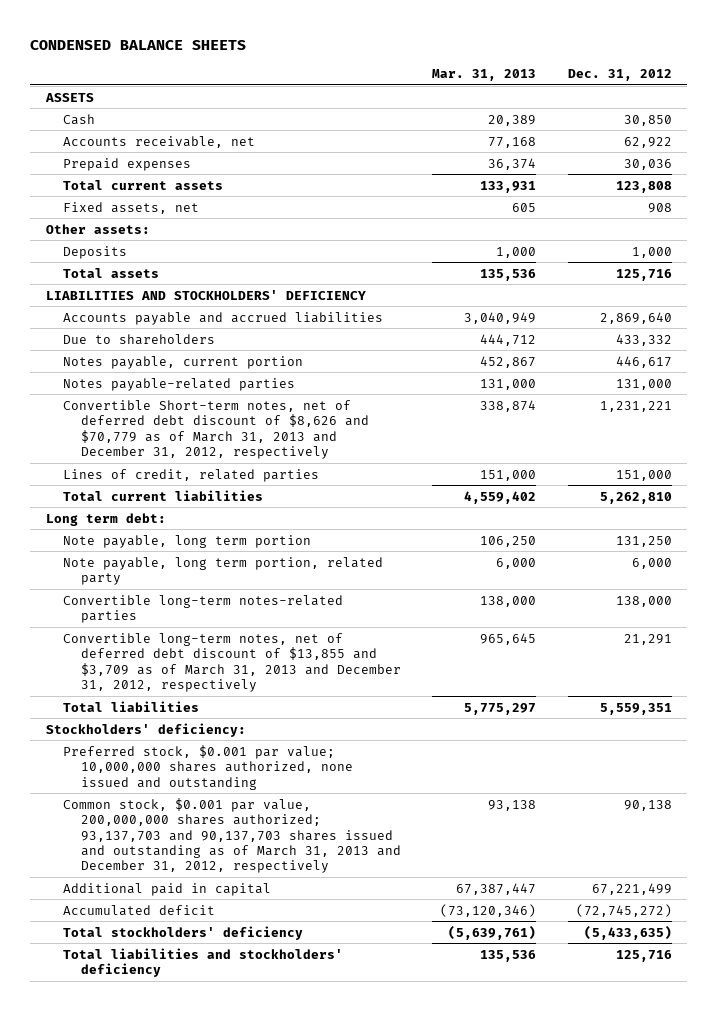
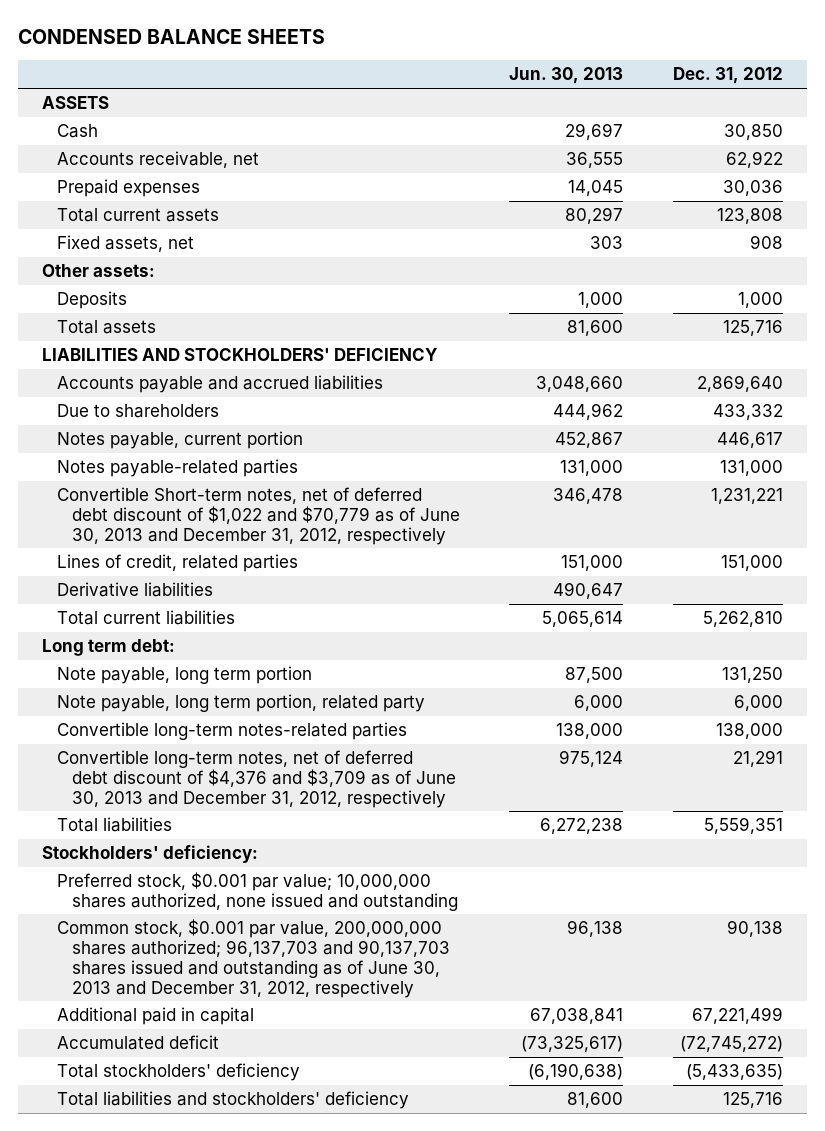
[432,68,537,81] Mar. 31, 2013 -> none
none -> [509,67,624,85] Jun. 30, 2013
[63,399,370,460] Convertible Short-term notes, net of deferred debt discount of $8,626 and $70,779 as of March 31, 2013 and December 31, 2012, respectively -> [57,486,460,545] Convertible Short-term notes, net of deferred debt discount of $1,022 and $70,779 as of June 30, 2013 and December 31, 2012, respectively
none -> [57,581,214,597] Derivative liabilities
[63,632,402,693] Convertible long-term notes, net of deferred debt discount of $13,855 and $3,709 as of March 31, 2013 and December 31, 2012, respectively -> [57,749,456,808] Convertible long-term notes, net of deferred debt discount of $4,376 and $3,709 as of June 30, 2013 and December 31, 2012, respectively
[63,797,402,874] Common stock, $0.001 par value, 200,000,000 shares authorized; 93,137,703 and 90,137,703 shares issued and outstanding as of March 31, 2013 and December 31, 2012, respectively -> [57,918,450,998] Common stock, $0.001 par value, 200,000,000 shares authorized; 96,137,703 and 90,137,703 shares issued and outstanding as of June 30, 2013 and December 31, 2012, respectively

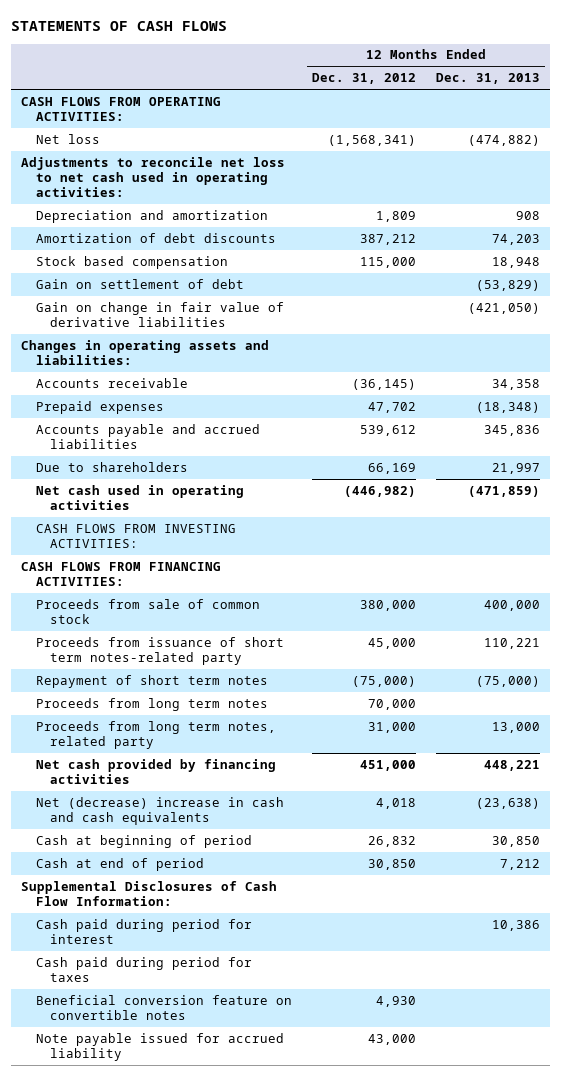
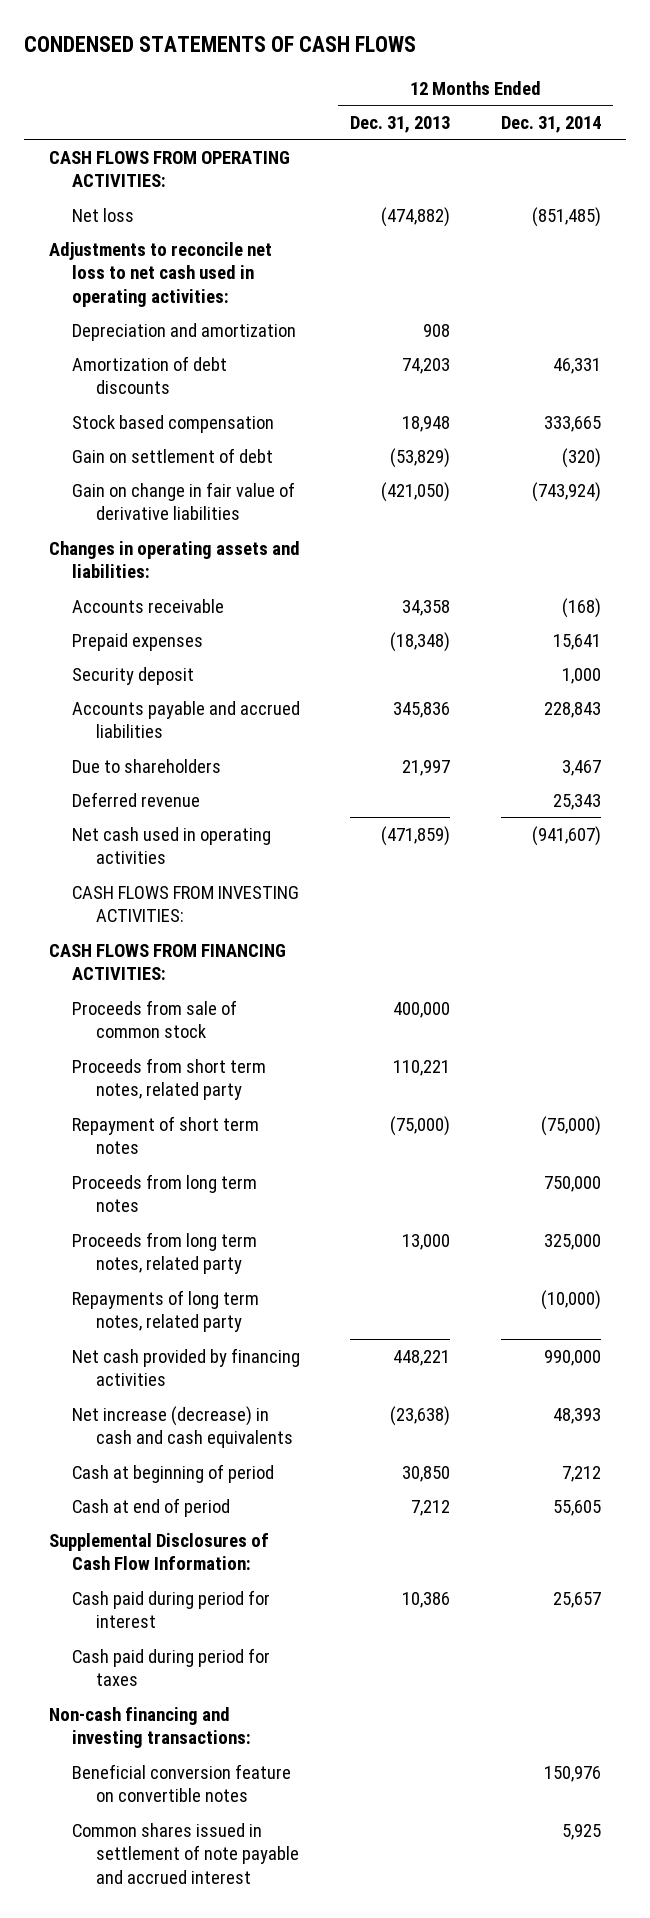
[11,20,228,31] STATEMENTS OF CASH FLOWS -> [23,36,416,53] CONDENSED STATEMENTS OF CASH FLOWS
[311,73,416,85] Dec. 31, 2012 -> none
none -> [500,115,601,133] Dec. 31, 2014
none -> [72,666,195,685] Security deposit
none -> [72,791,201,807] Deferred revenue
[35,636,284,665] Proceeds from issuance of short term notes-related party -> [72,1057,267,1101] Proceeds from short term notes, related party
none -> [72,1289,260,1333] Repayments of long term notes, related party
[35,796,284,825] Net (decrease) increase in cash and cash equivalents -> [72,1405,293,1449] Net increase (decrease) in cash and cash equivalents
none -> [48,1706,252,1749] Non-cash financing and investing transactions:
[35,1032,284,1061] Note payable issued for accrued liability -> none
none -> [72,1822,299,1884] Common shares issued in settlement of note payable and accrued interest

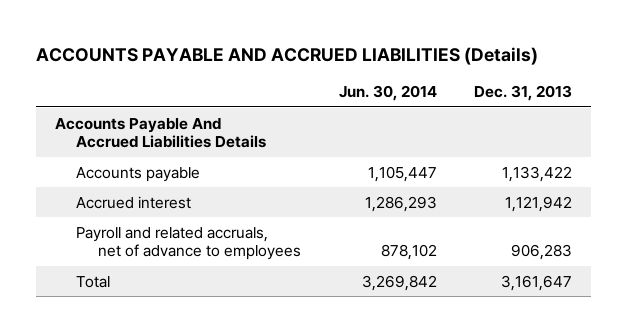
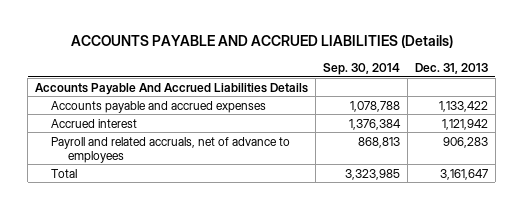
[338,85,437,102] Jun. 30, 2014 -> none
none -> [323,62,401,75] Sep. 30, 2014
[76,166,201,182] Accounts payable -> [51,100,267,113] Accounts payable and accrued expenses

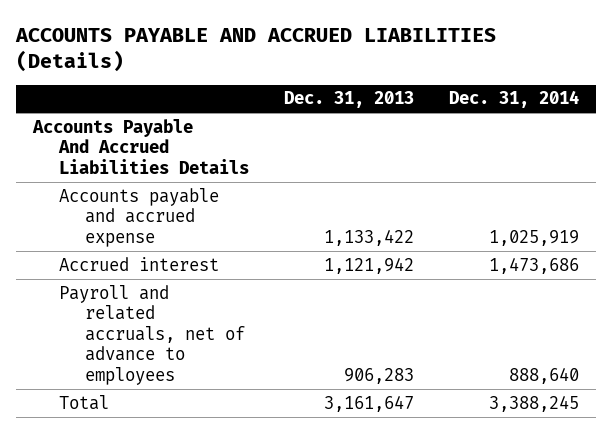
[323,62,401,75] Sep. 30, 2014 -> none
none -> [448,90,579,109] Dec. 31, 2014
[51,100,267,113] Accounts payable and accrued expenses -> [58,187,219,247] Accounts payable and accrued expense

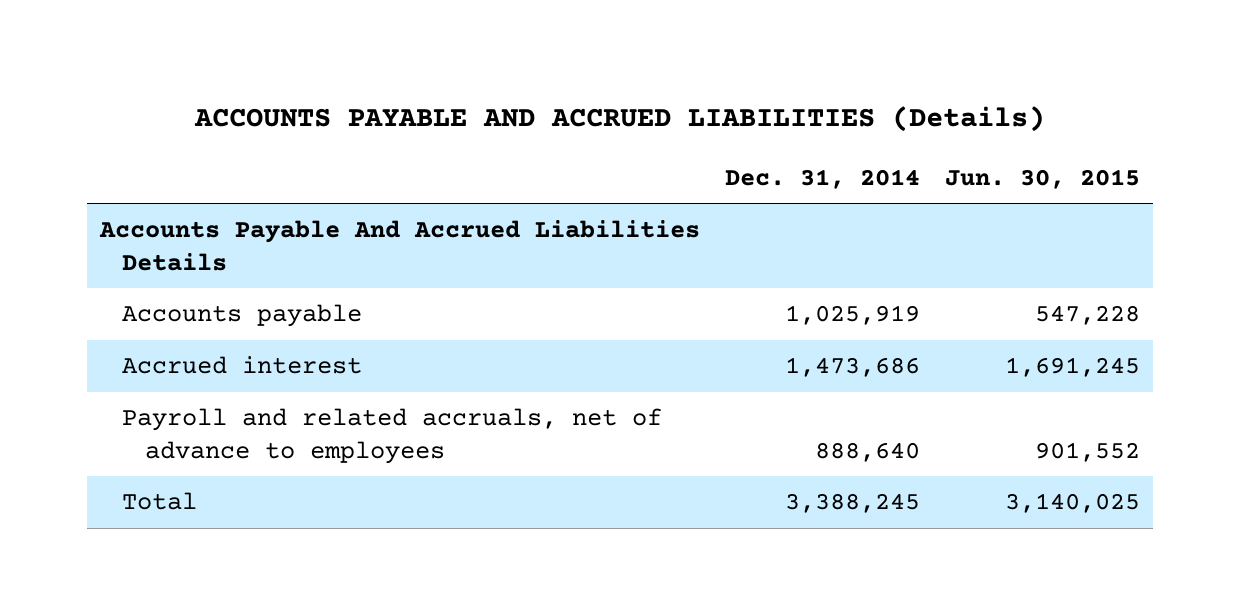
[283,91,414,109] Dec. 31, 2013 -> none
none -> [945,168,1141,189] Jun. 30, 2015
[58,187,219,247] Accounts payable and accrued expense -> [122,304,363,328] Accounts payable

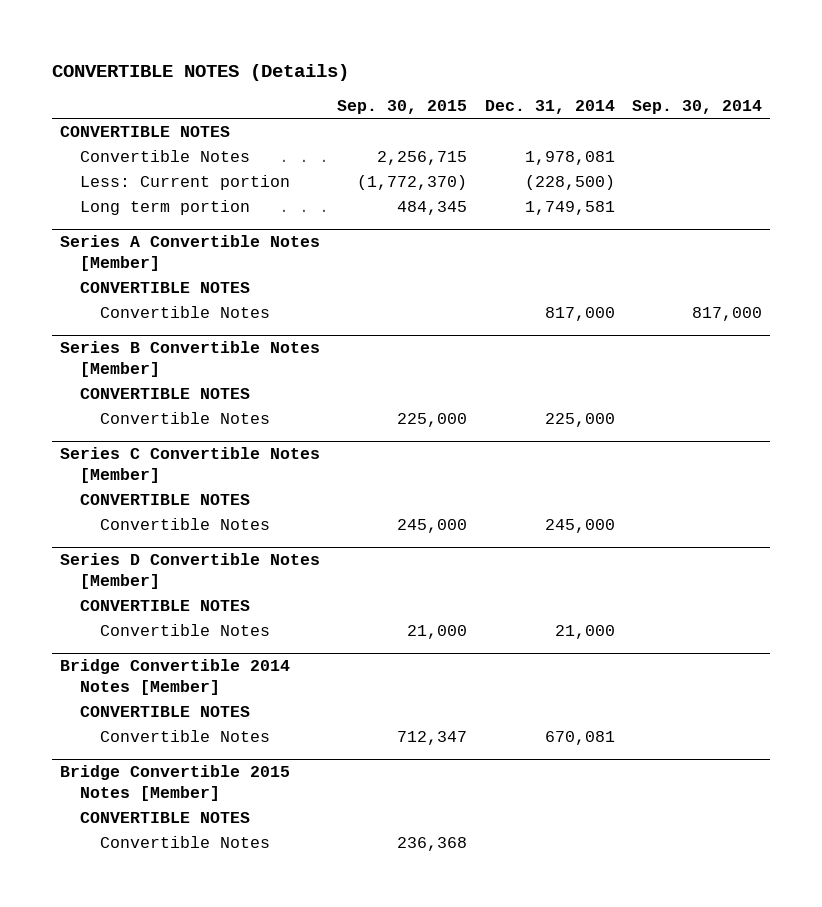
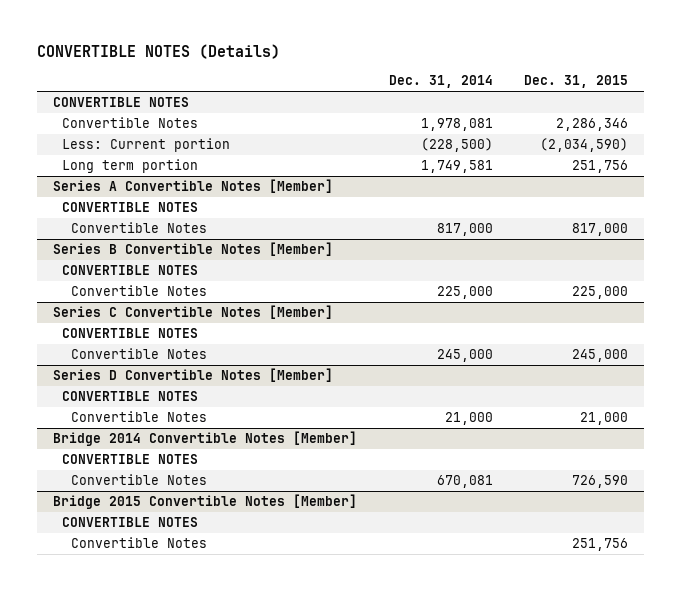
[337,100,468,115] Sep. 30, 2015 -> none
[631,100,762,115] Sep. 30, 2014 -> none
none -> [524,75,629,89] Dec. 31, 2015
[60,659,291,695] Bridge Convertible 2014 Notes [Member] -> [53,431,358,447] Bridge 2014 Convertible Notes [Member]
[60,765,291,801] Bridge Convertible 2015 Notes [Member] -> [53,494,358,510] Bridge 2015 Convertible Notes [Member]

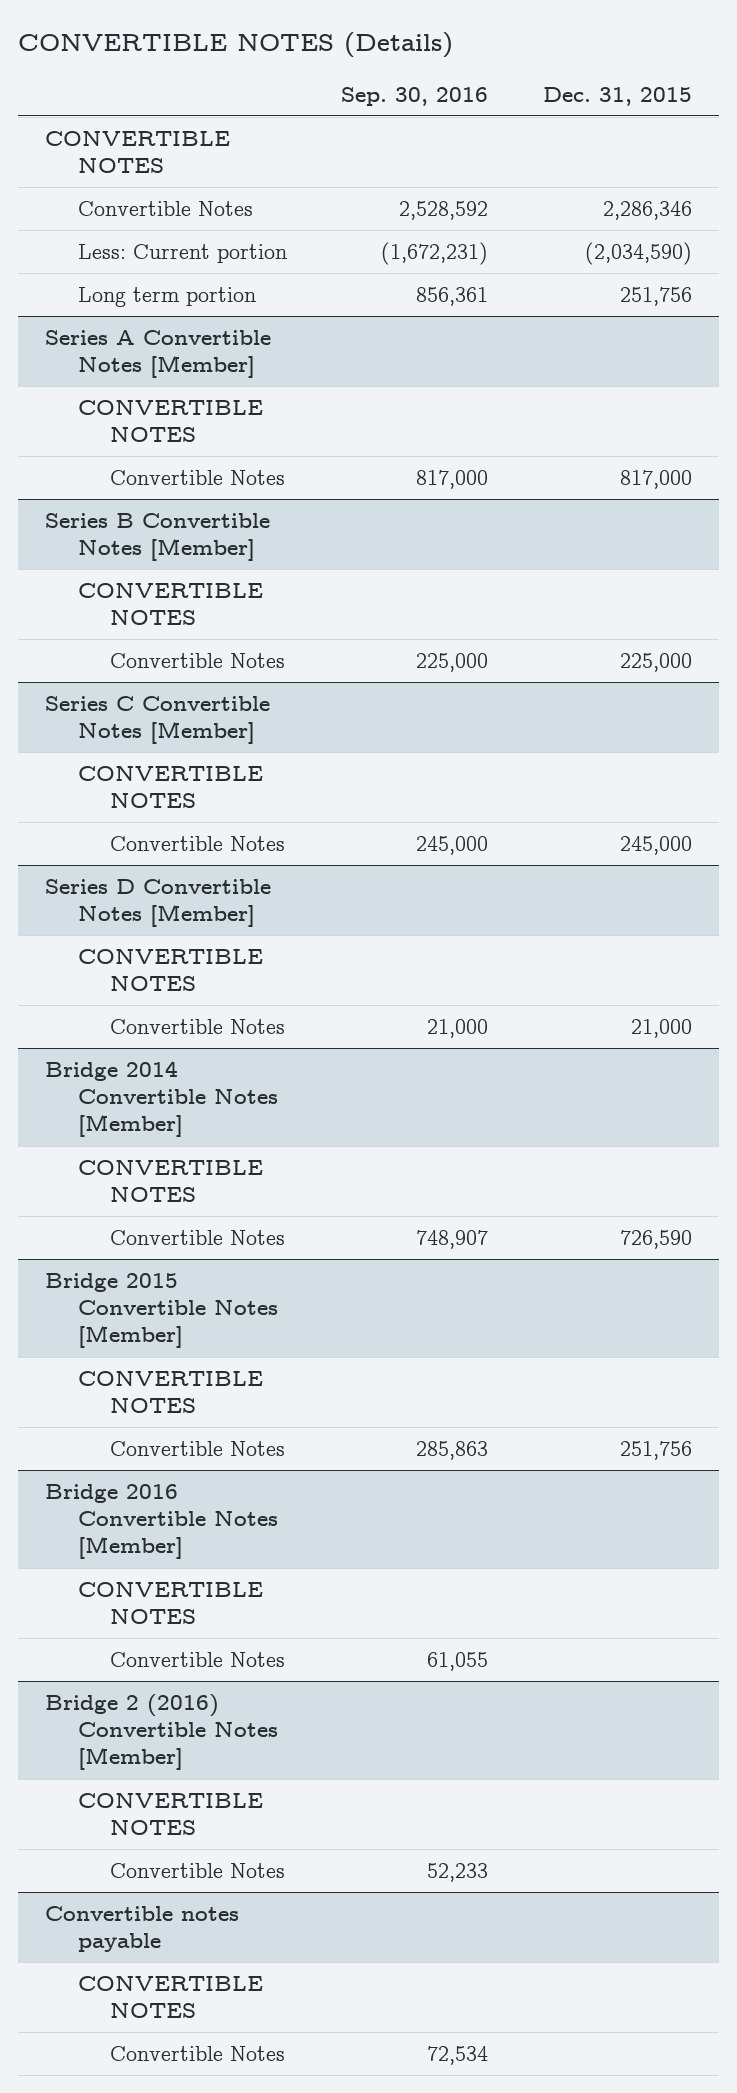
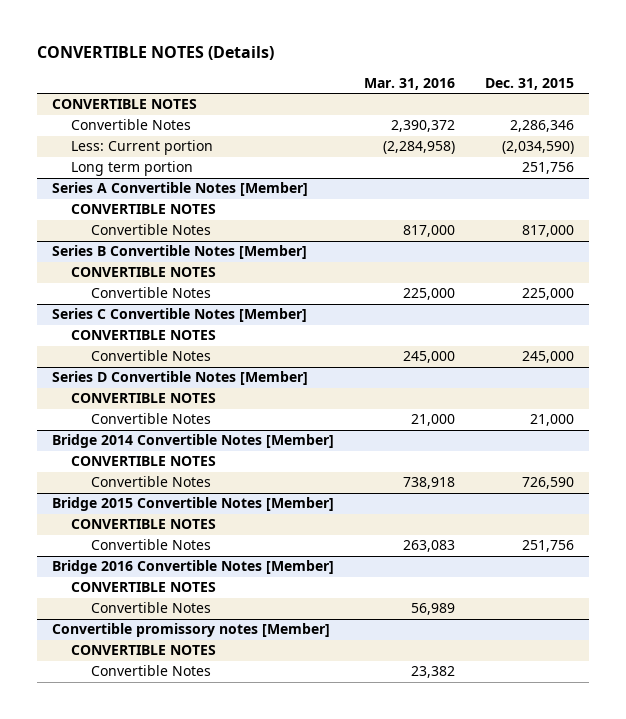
[341,86,489,106] Sep. 30, 2016 -> none
none -> [363,77,455,90] Mar. 31, 2016
[45,1693,278,1771] Bridge 2 (2016) Convertible Notes [Member] -> none
[77,1792,263,1836] CONVERTIBLE NOTES -> none
[109,1862,285,1878] Convertible Notes -> none
[45,1905,240,1953] Convertible notes payable -> [52,623,331,638] Convertible promissory notes [Member]

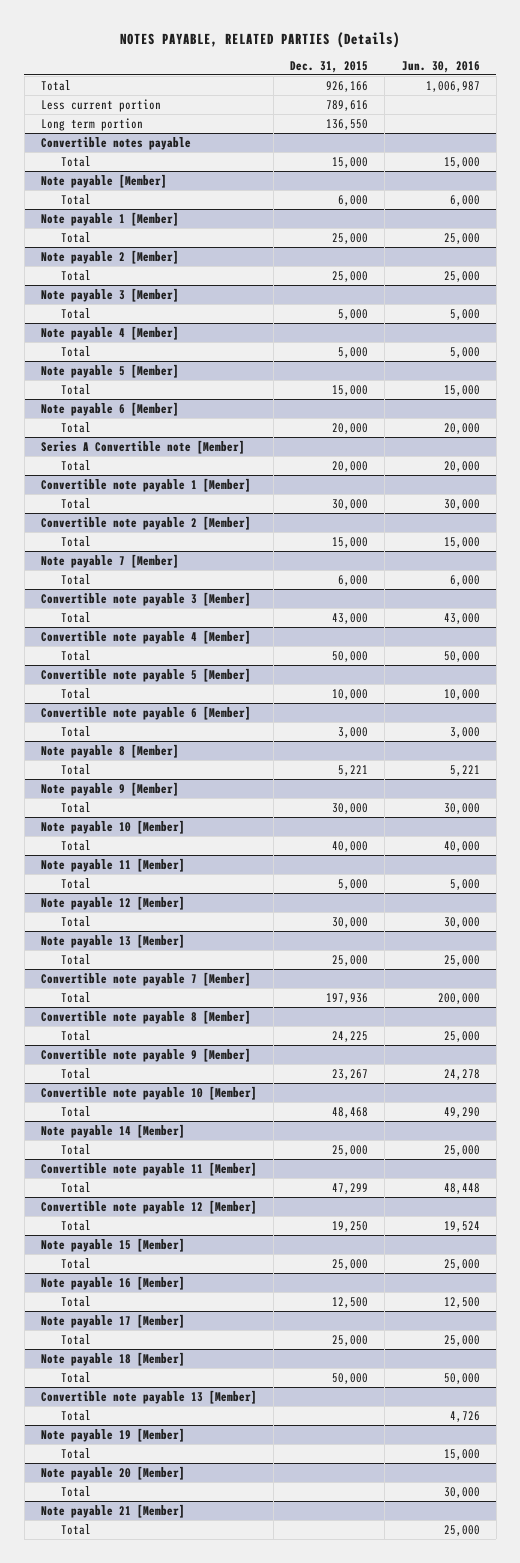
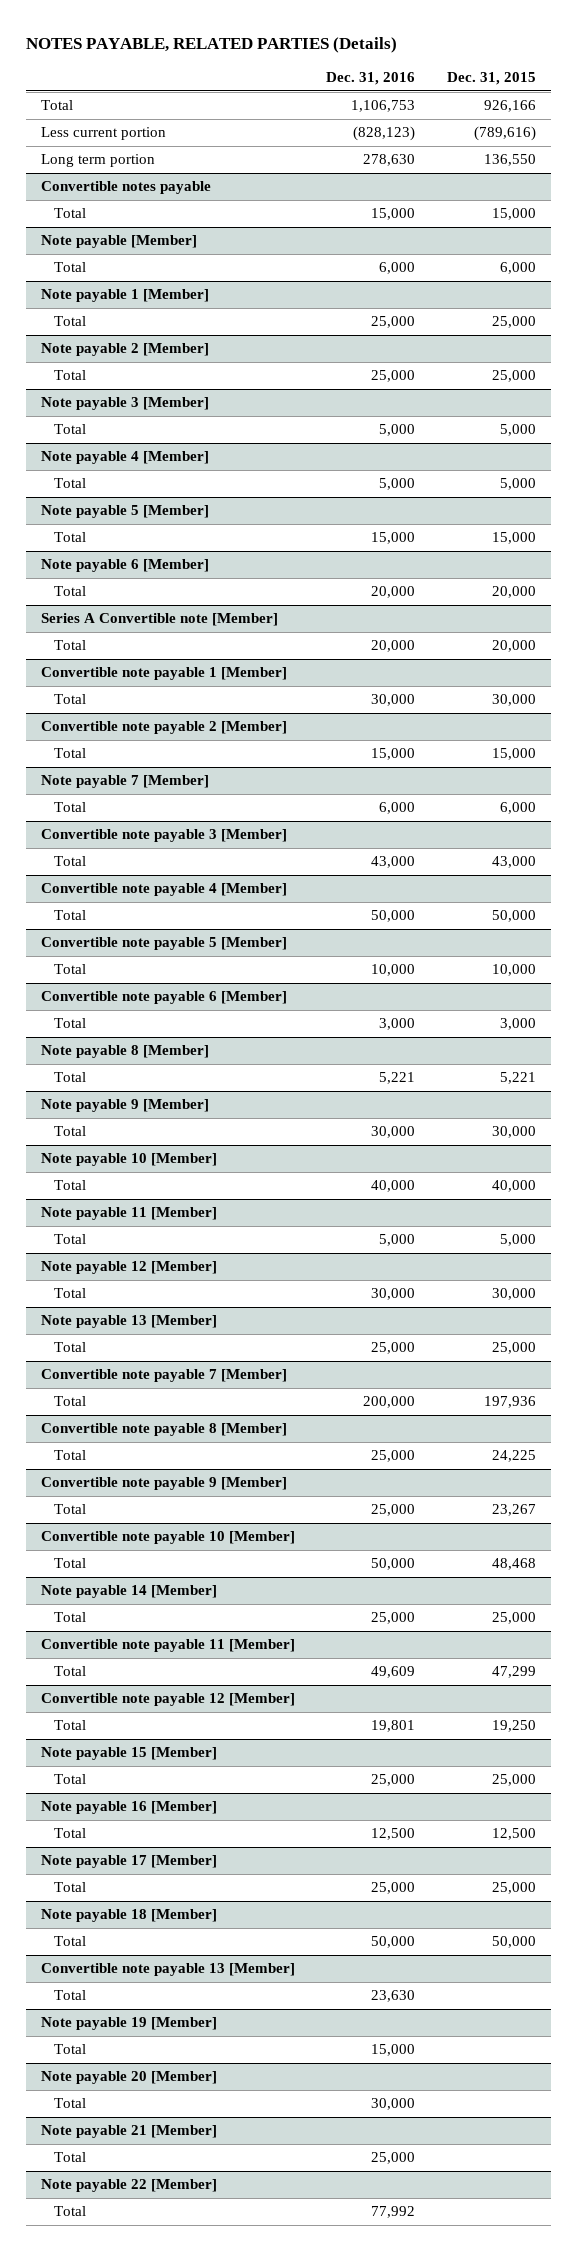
[401,60,480,73] Jun. 30, 2016 -> none
none -> [326,71,416,85] Dec. 31, 2016
[326,99,369,111] 789,616 -> [473,126,536,142] (789,616)
none -> [41,2179,218,2193] Note payable 22 [Member]
none -> [53,2206,86,2217] Total

